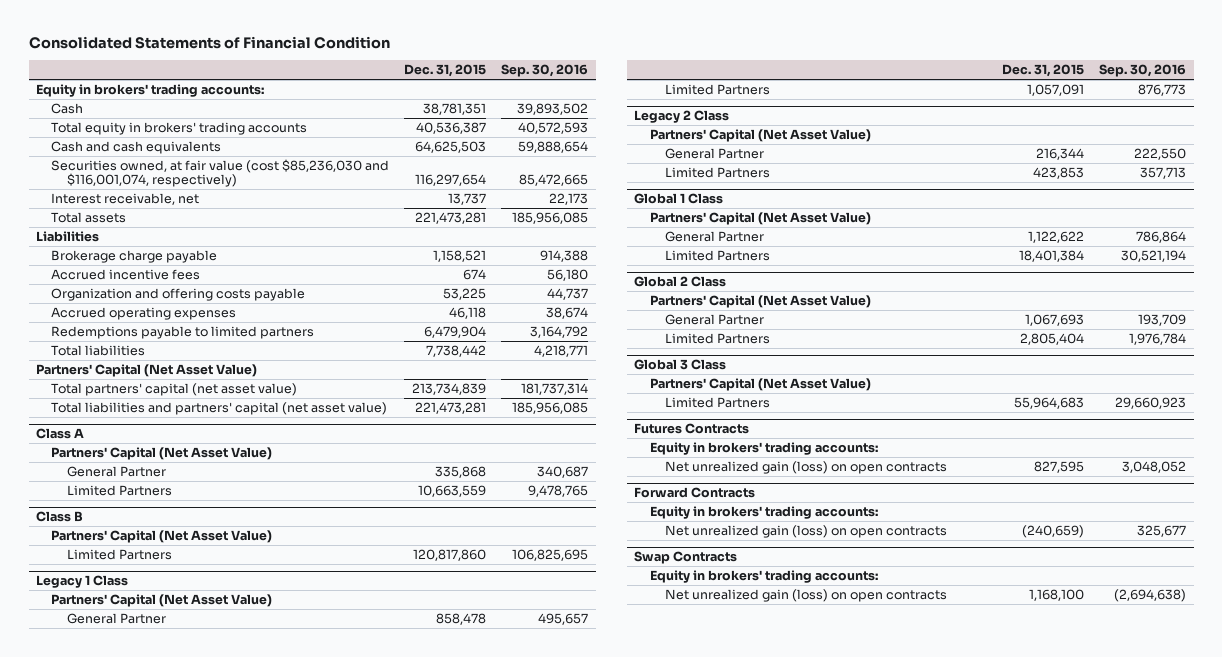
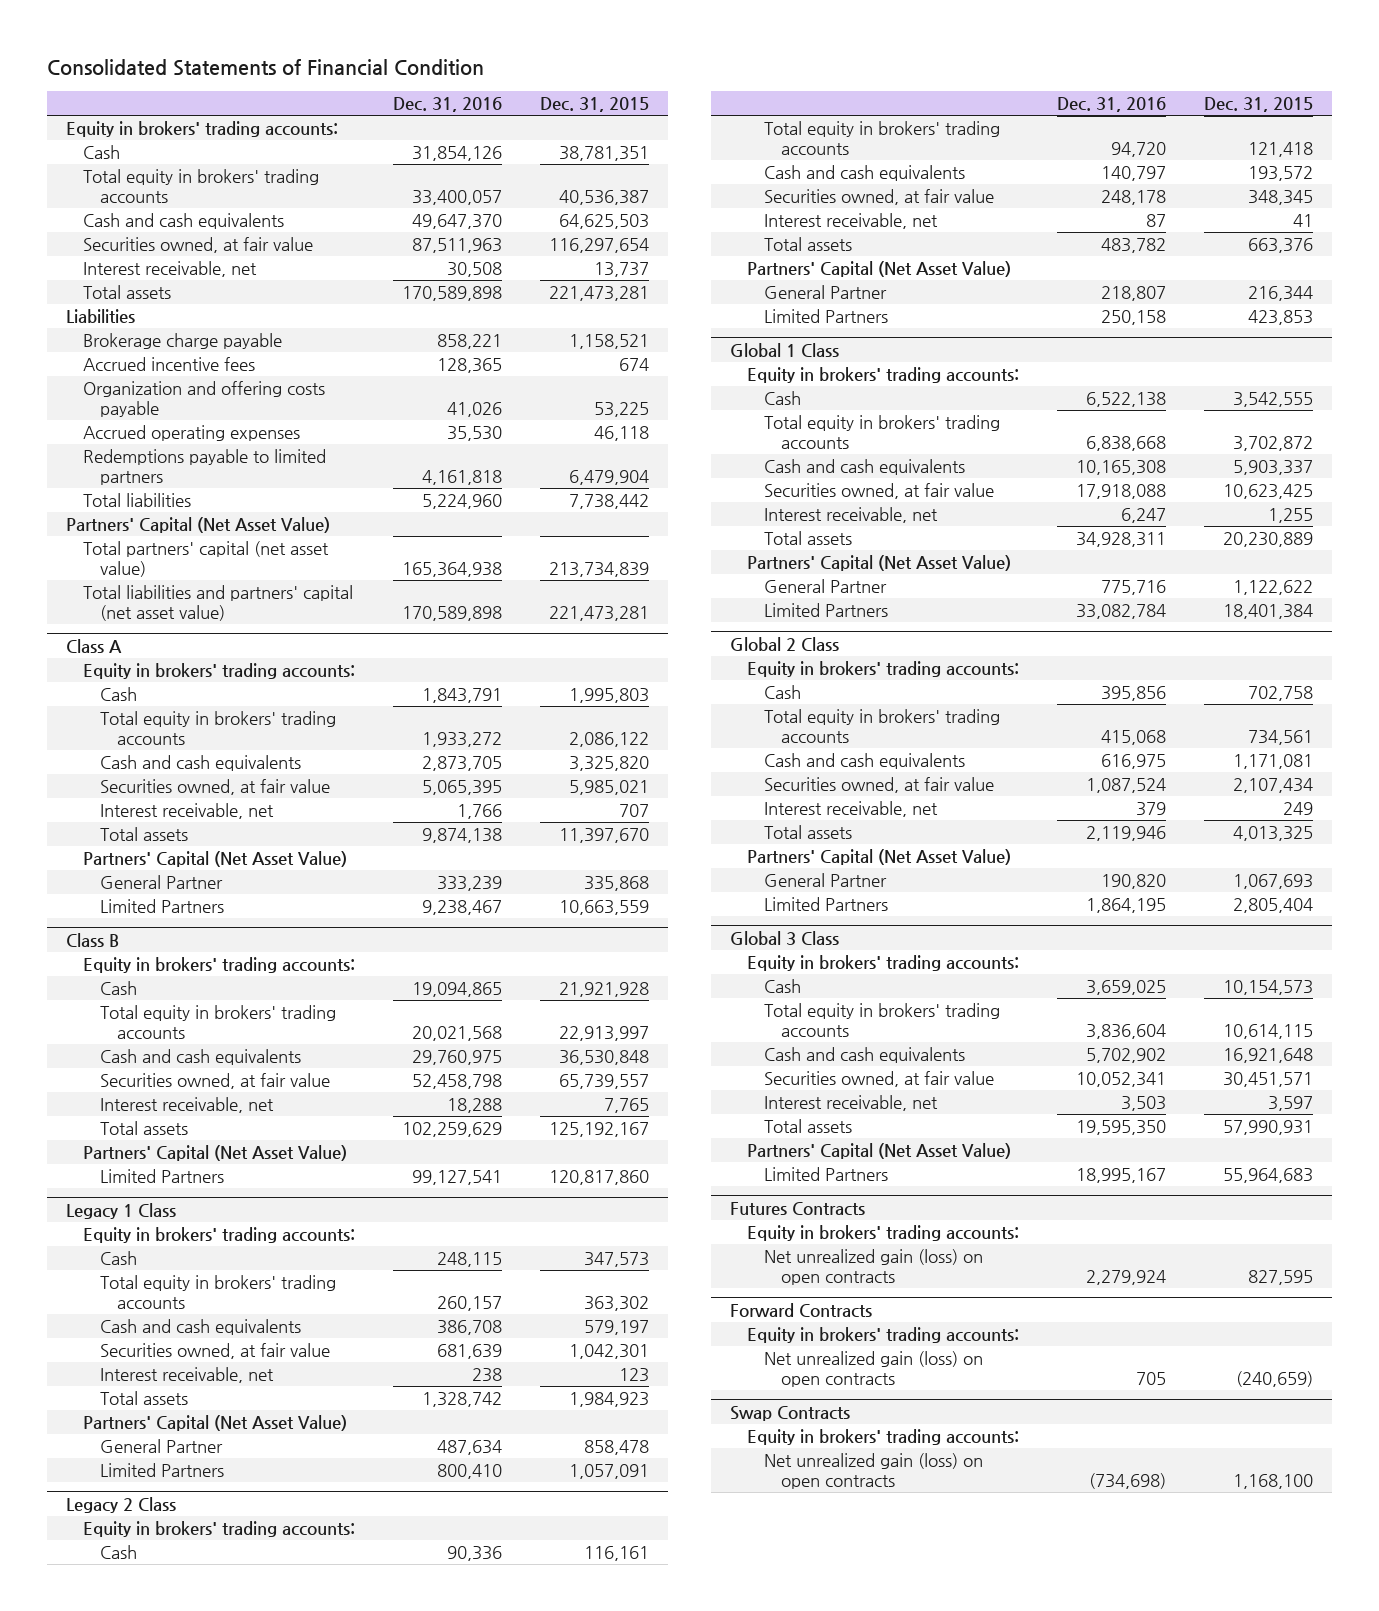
[501,64,589,78] Sep. 30, 2016 -> none
none -> [393,97,503,113] Dec. 31, 2016
[51,158,390,188] Securities owned, at fair value (cost $85,236,030 and $116,001,074, respectively) -> [83,236,314,253] Securities owned, at fair value
none -> [83,662,356,679] Equity in brokers' trading accounts:
none -> [100,686,138,701] Cash
none -> [100,710,337,745] Total equity in brokers' trading accounts
none -> [100,754,302,771] Cash and cash equivalents
none -> [100,778,331,795] Securities owned, at fair value
none -> [100,802,275,819] Interest receivable, net
none -> [100,826,189,841] Total assets
none -> [83,956,356,973] Equity in brokers' trading accounts:
none -> [100,980,138,995] Cash
none -> [100,1004,337,1039] Total equity in brokers' trading accounts
none -> [100,1048,302,1065] Cash and cash equivalents
none -> [100,1072,331,1089] Securities owned, at fair value
none -> [100,1096,275,1113] Interest receivable, net
none -> [100,1120,189,1135] Total assets
none -> [83,1226,356,1243] Equity in brokers' trading accounts:
none -> [100,1250,138,1265] Cash
none -> [100,1274,337,1309] Total equity in brokers' trading accounts
none -> [100,1318,302,1335] Cash and cash equivalents
none -> [100,1342,331,1359] Securities owned, at fair value
none -> [100,1366,275,1383] Interest receivable, net
none -> [100,1390,189,1405] Total assets
none -> [83,1520,356,1537] Equity in brokers' trading accounts:
none -> [100,1544,138,1559] Cash
none -> [763,120,1000,155] Total equity in brokers' trading accounts
none -> [763,164,965,181] Cash and cash equivalents
none -> [763,188,994,205] Securities owned, at fair value
none -> [763,212,938,229] Interest receivable, net
none -> [763,236,852,251] Total assets
none -> [746,366,1019,383] Equity in brokers' trading accounts:
none -> [763,390,801,405] Cash
none -> [763,414,1000,449] Total equity in brokers' trading accounts
none -> [763,458,965,475] Cash and cash equivalents
none -> [763,482,994,499] Securities owned, at fair value
none -> [763,506,938,523] Interest receivable, net
none -> [763,530,852,545] Total assets
none -> [746,660,1019,677] Equity in brokers' trading accounts:
none -> [763,684,801,699] Cash
none -> [763,708,1000,743] Total equity in brokers' trading accounts
none -> [763,752,965,769] Cash and cash equivalents
none -> [763,776,994,793] Securities owned, at fair value
none -> [763,800,938,817] Interest receivable, net
none -> [763,824,852,839] Total assets
none -> [746,954,1019,971] Equity in brokers' trading accounts:
none -> [763,978,801,993] Cash
none -> [763,1002,1000,1037] Total equity in brokers' trading accounts
none -> [763,1046,965,1063] Cash and cash equivalents
none -> [763,1070,994,1087] Securities owned, at fair value
none -> [763,1094,938,1111] Interest receivable, net
none -> [763,1118,852,1133] Total assets

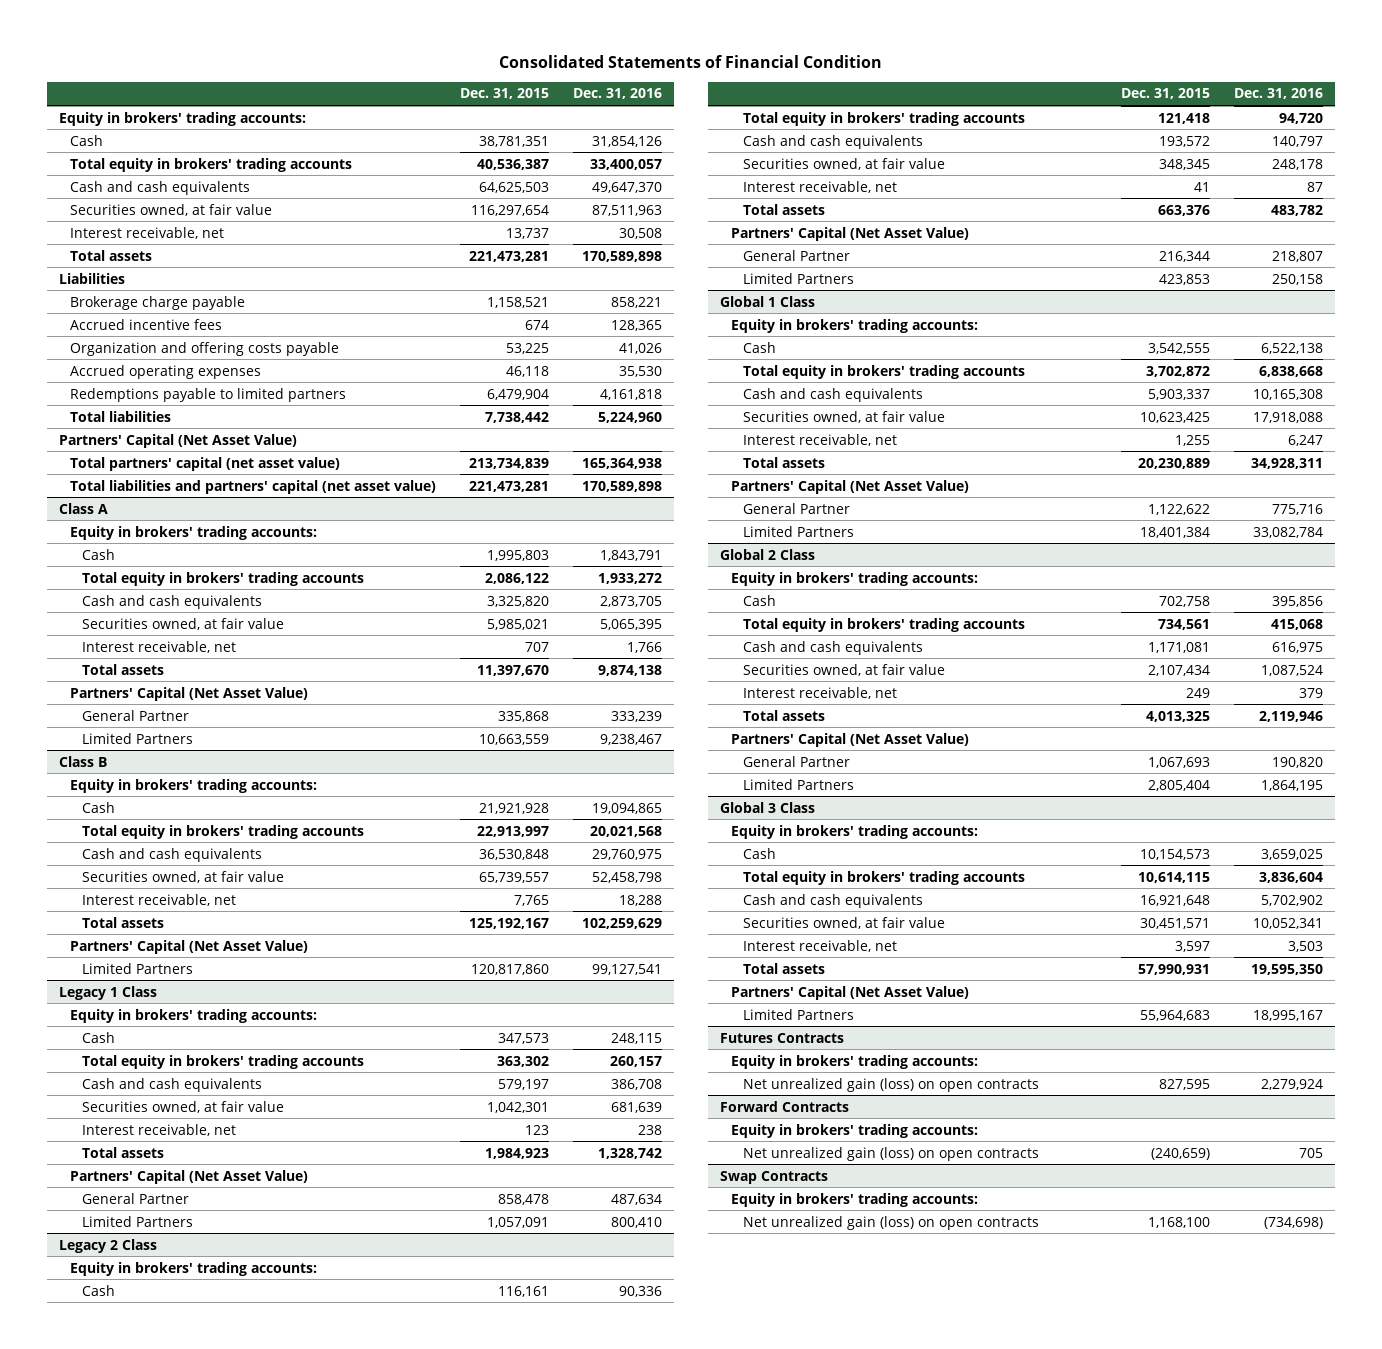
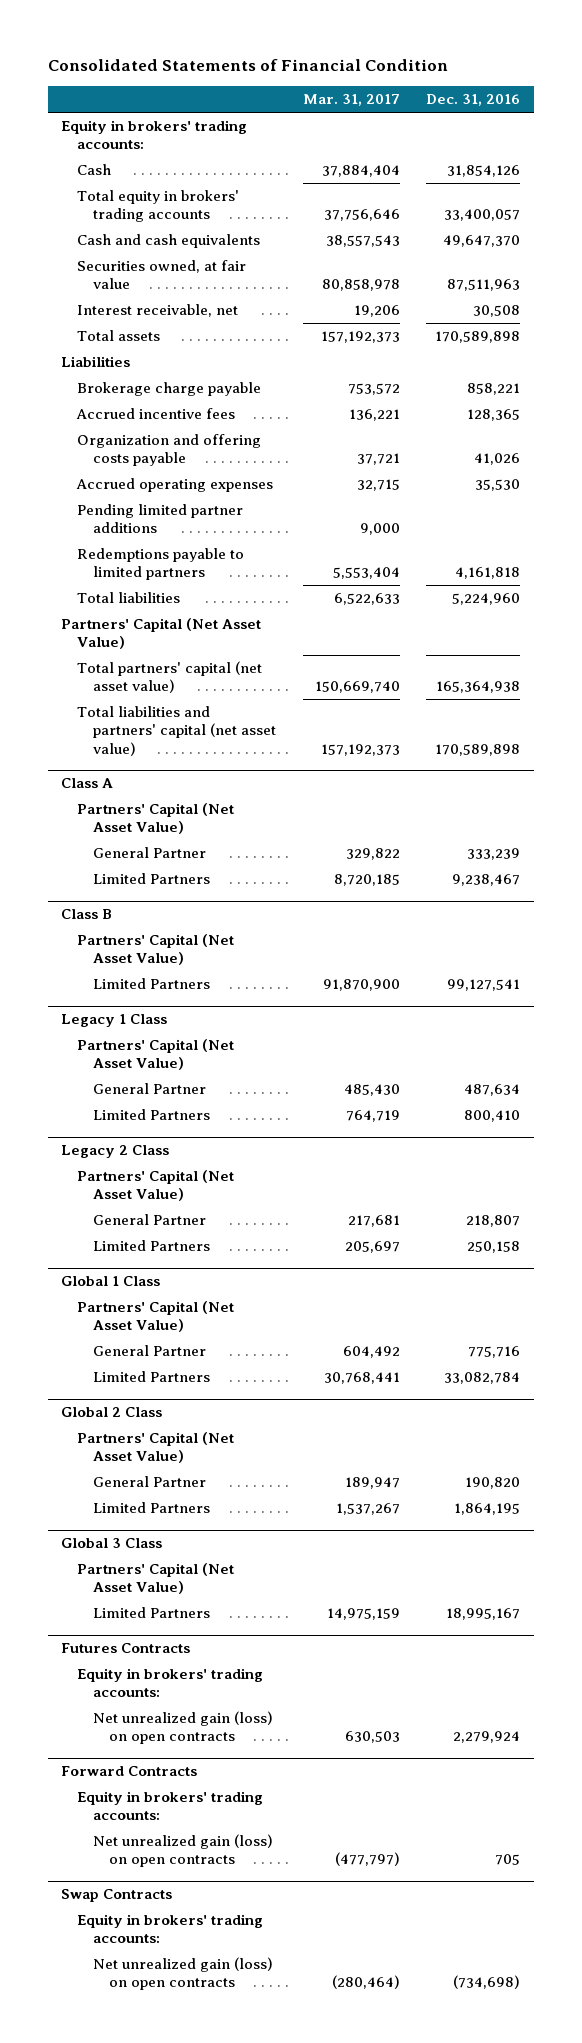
[460,88,550,100] Dec. 31, 2015 -> none
none -> [302,94,400,107] Mar. 31, 2017
none -> [77,504,244,534] Pending limited partner additions
[70,525,318,540] Equity in brokers' trading accounts: -> none
[81,548,115,560] Cash -> none
[81,571,364,586] Total equity in brokers' trading accounts -> none
[81,594,262,609] Cash and cash equivalents -> none
[81,617,284,630] Securities owned, at fair value -> none
[81,640,236,653] Interest receivable, net -> none
[81,663,164,675] Total assets -> none
[70,778,318,793] Equity in brokers' trading accounts: -> none
[81,801,115,813] Cash -> none
[81,824,364,839] Total equity in brokers' trading accounts -> none
[81,847,262,862] Cash and cash equivalents -> none
[81,870,284,883] Securities owned, at fair value -> none
[81,893,236,906] Interest receivable, net -> none
[81,916,164,928] Total assets -> none
[70,1008,318,1023] Equity in brokers' trading accounts: -> none
[81,1031,115,1043] Cash -> none
[81,1054,364,1069] Total equity in brokers' trading accounts -> none
[81,1077,262,1092] Cash and cash equivalents -> none
[81,1100,284,1113] Securities owned, at fair value -> none
[81,1123,236,1136] Interest receivable, net -> none
[81,1146,164,1158] Total assets -> none
[70,1261,318,1276] Equity in brokers' trading accounts: -> none
[81,1284,115,1296] Cash -> none
[742,111,1025,126] Total equity in brokers' trading accounts -> none
[742,134,923,149] Cash and cash equivalents -> none
[742,157,945,170] Securities owned, at fair value -> none
[742,180,897,193] Interest receivable, net -> none
[742,203,825,215] Total assets -> none
[731,318,979,333] Equity in brokers' trading accounts: -> none
[742,341,776,353] Cash -> none
[742,364,1025,379] Total equity in brokers' trading accounts -> none
[742,387,923,402] Cash and cash equivalents -> none
[742,410,945,423] Securities owned, at fair value -> none
[742,433,897,446] Interest receivable, net -> none
[742,456,825,468] Total assets -> none
[731,571,979,586] Equity in brokers' trading accounts: -> none
[742,594,776,606] Cash -> none
[742,617,1025,632] Total equity in brokers' trading accounts -> none
[742,640,923,655] Cash and cash equivalents -> none
[742,663,945,676] Securities owned, at fair value -> none
[742,686,897,699] Interest receivable, net -> none
[742,709,825,721] Total assets -> none
[731,824,979,839] Equity in brokers' trading accounts: -> none
[742,847,776,859] Cash -> none
[742,870,1025,885] Total equity in brokers' trading accounts -> none
[742,893,923,908] Cash and cash equivalents -> none
[742,916,945,929] Securities owned, at fair value -> none
[742,939,897,952] Interest receivable, net -> none
[742,962,825,974] Total assets -> none

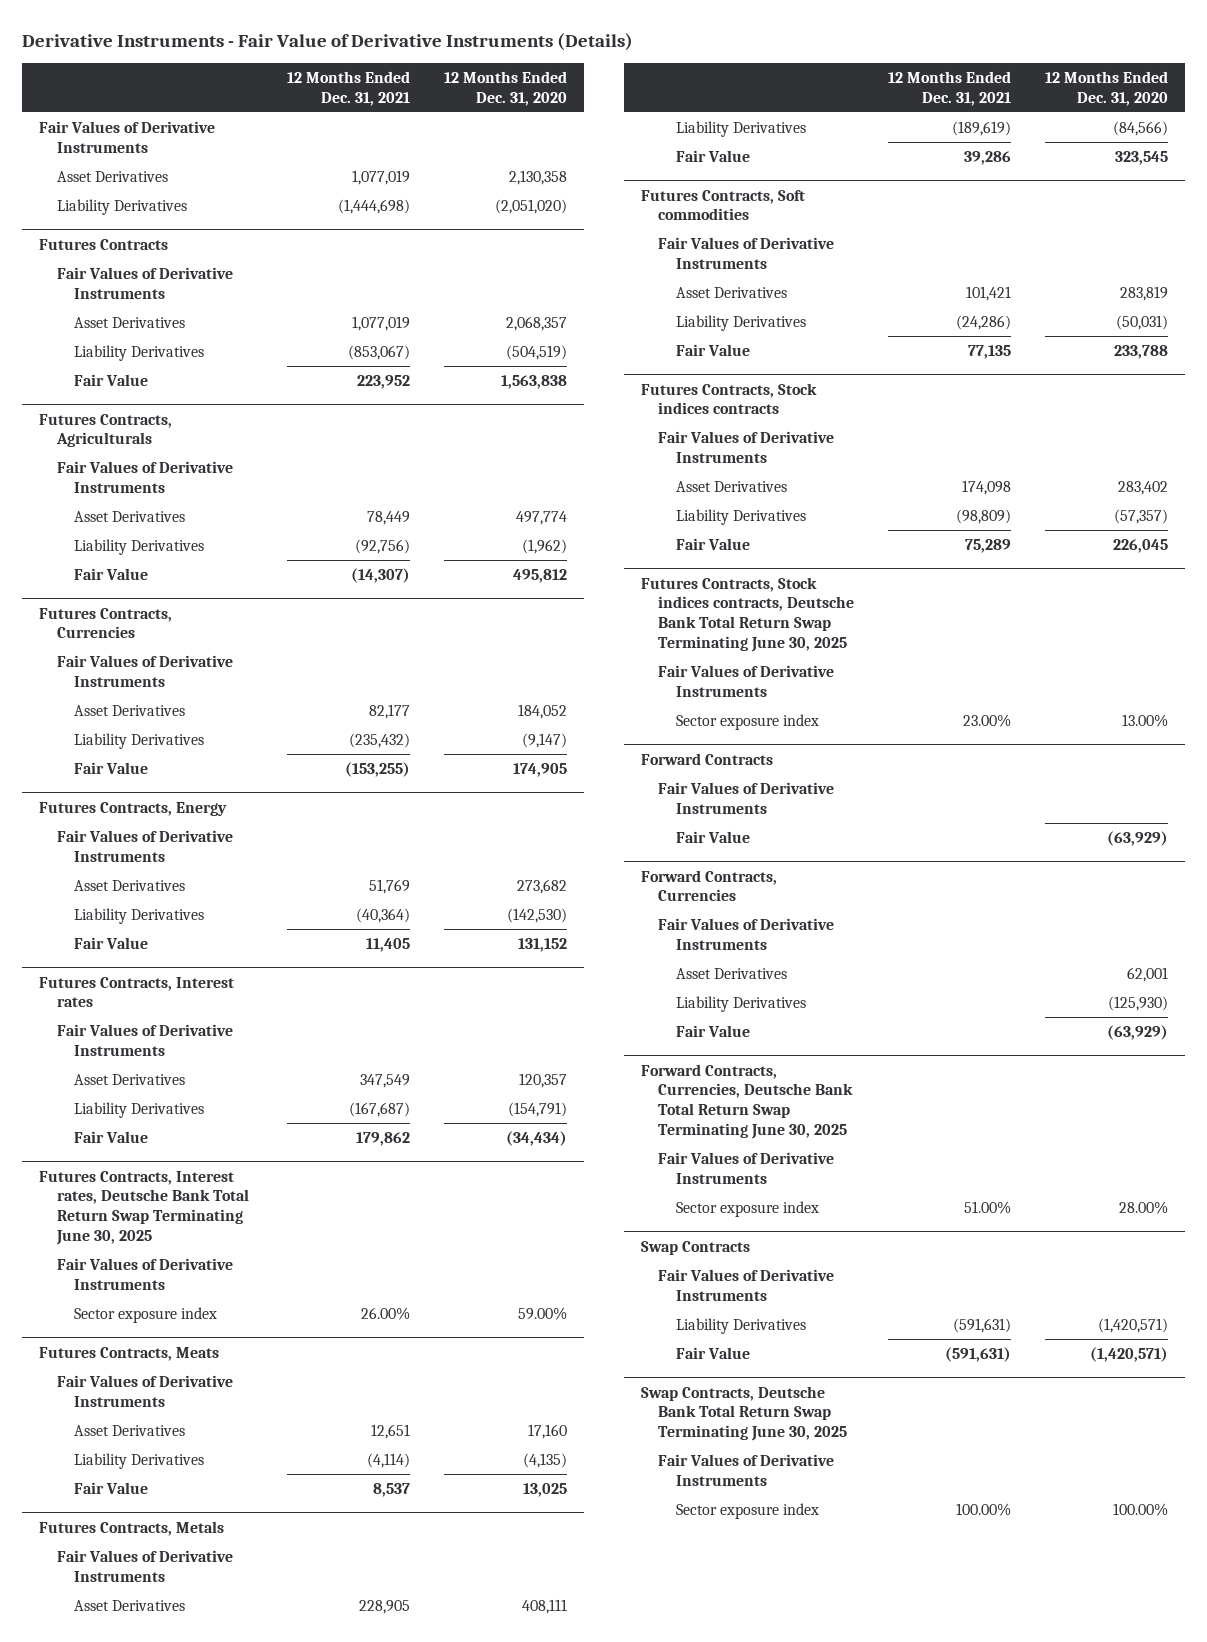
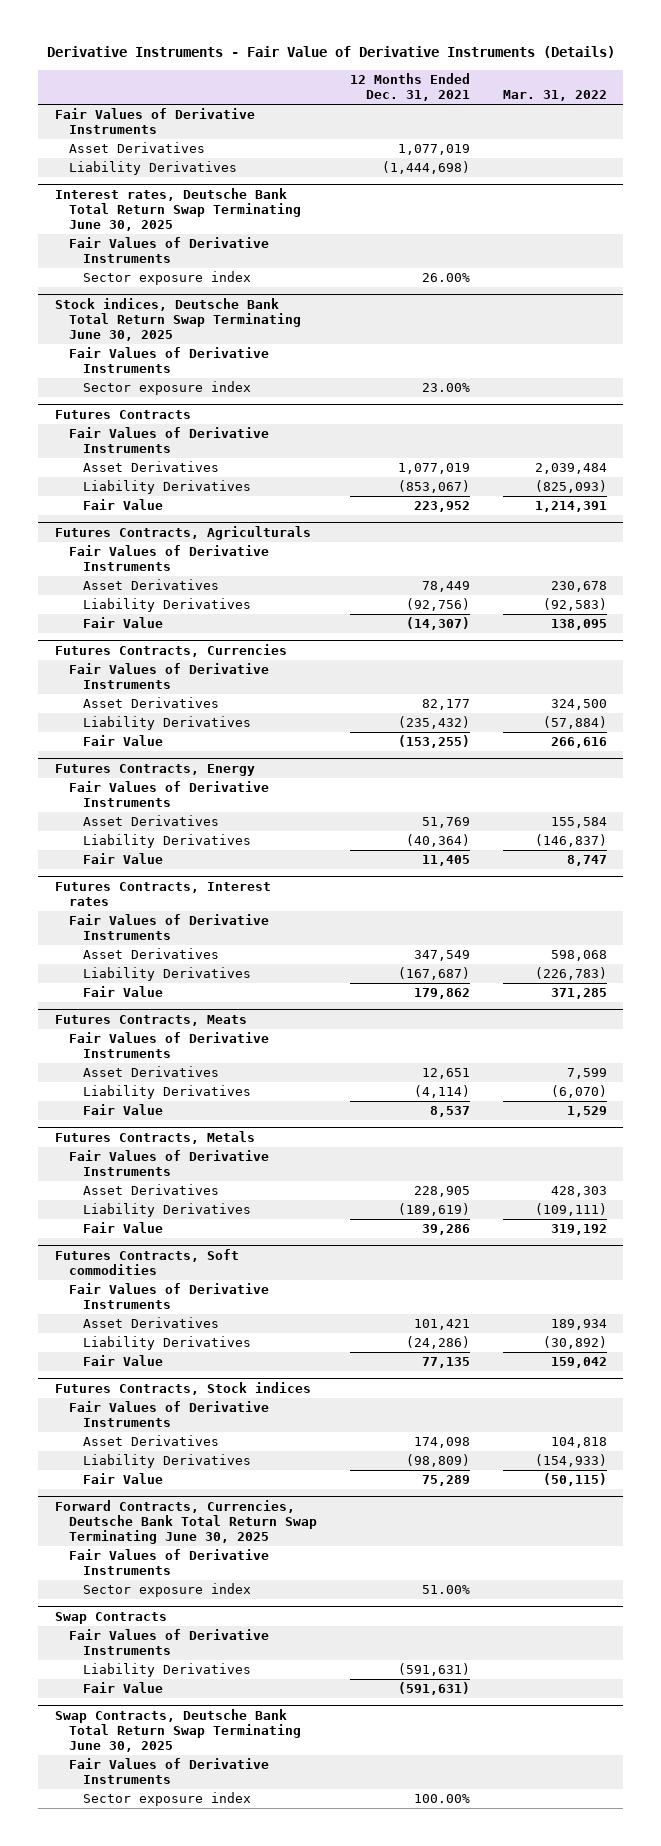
[443,70,567,106] 12 Months Ended Dec. 31, 2020 -> none
none -> [502,90,607,102] Mar. 31, 2022
none -> [54,187,302,232] Interest rates, Deutsche Bank Total Return Swap Terminating June 30, 2025
none -> [69,236,270,264] Fair Values of Derivative Instruments
none -> [83,270,252,285] Sector exposure index
none -> [54,297,302,342] Stock indices, Deutsche Bank Total Return Swap Terminating June 30, 2025
none -> [69,346,270,374] Fair Values of Derivative Instruments
none -> [83,380,252,395] Sector exposure index
[39,1170,249,1246] Futures Contracts, Interest rates, Deutsche Bank Total Return Swap Terminating June 30, 2025 -> none
[56,1257,233,1290] Fair Values of Derivative Instruments -> none
[74,1306,218,1323] Sector exposure index -> none
[640,382,817,415] Futures Contracts, Stock indices contracts -> [54,1381,311,1395] Futures Contracts, Stock indices
[640,576,855,653] Futures Contracts, Stock indices contracts, Deutsche Bank Total Return Swap Terminating June 30, 2025 -> none
[658,664,835,697] Fair Values of Derivative Instruments -> none
[675,713,819,730] Sector exposure index -> none
[640,752,773,765] Forward Contracts -> none
[658,781,835,814] Fair Values of Derivative Instruments -> none
[675,830,750,843] Fair Value -> none
[640,869,777,902] Forward Contracts, Currencies -> none
[658,917,835,950] Fair Values of Derivative Instruments -> none
[675,967,787,979] Asset Derivatives -> none
[675,995,806,1012] Liability Derivatives -> none
[675,1024,750,1037] Fair Value -> none

